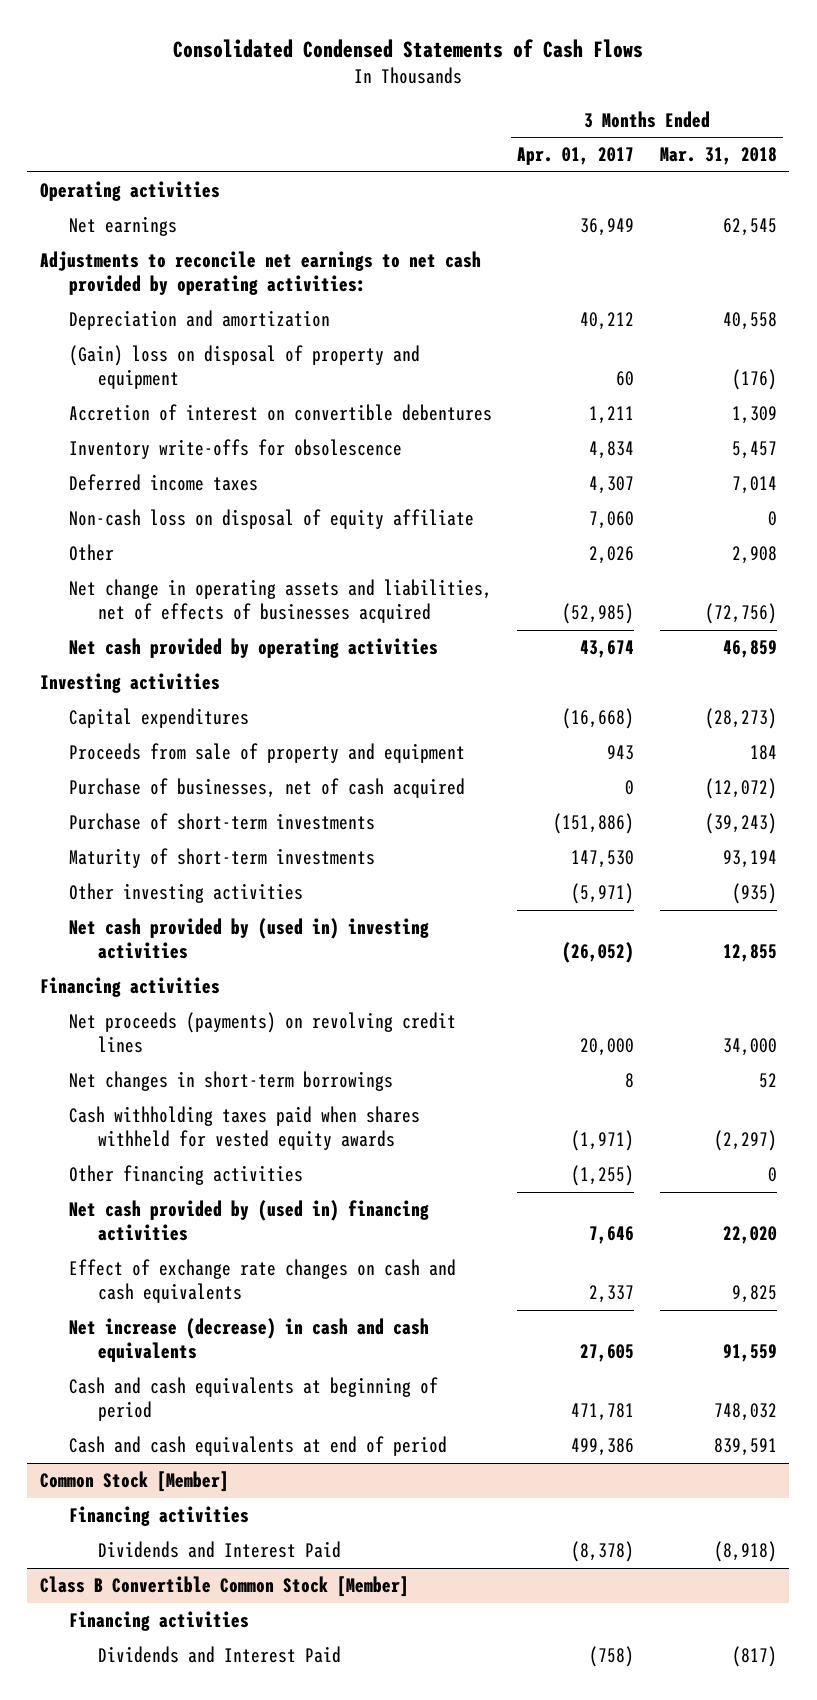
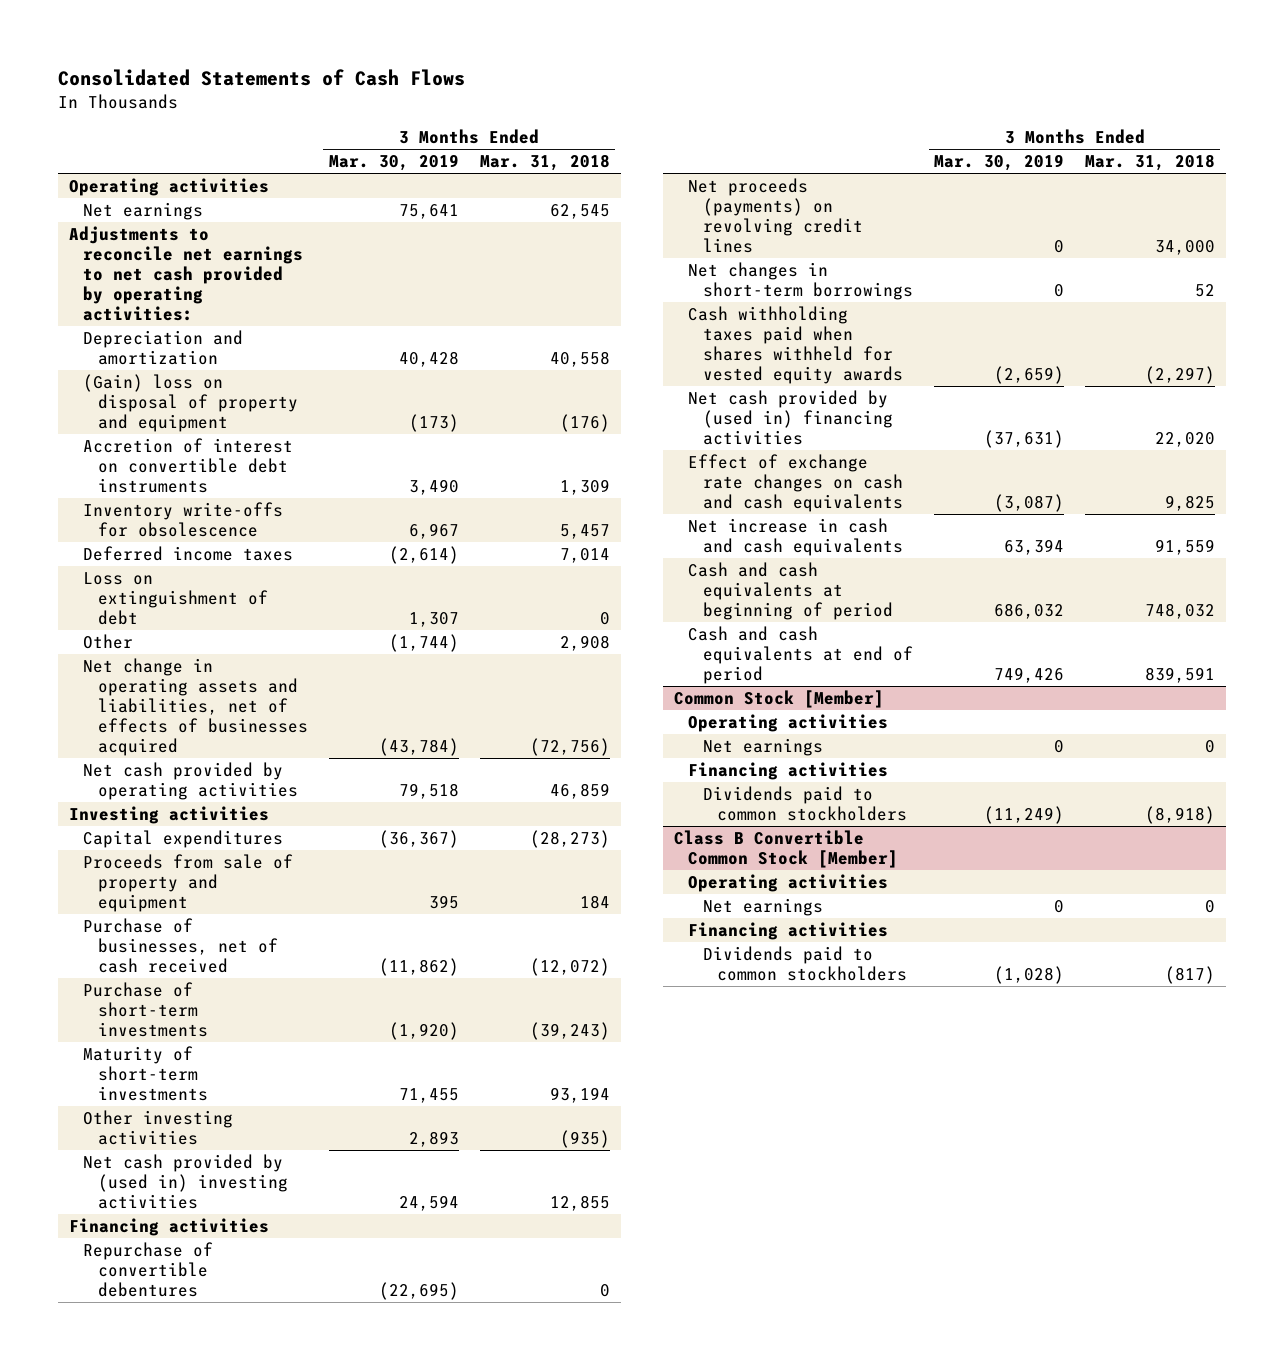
[173,39,644,59] Consolidated Condensed Statements of Cash Flows -> [58,68,466,86] Consolidated Statements of Cash Flows
[517,147,635,166] Apr. 01, 2017 -> none
none -> [328,154,459,172] Mar. 30, 2019
[69,404,493,422] Accretion of interest on convertible debentures -> [83,438,294,493] Accretion of interest on convertible debt instruments
[69,509,475,530] Non-cash loss on disposal of equity affiliate -> none
none -> [83,572,268,625] Loss on extinguishment of debt
[69,778,466,799] Purchase of businesses, net of cash acquired -> [83,918,278,973] Purchase of businesses, net of cash received
none -> [83,1242,214,1297] Repurchase of convertible debentures
[69,1165,304,1186] Other financing activities -> none
[69,1318,430,1363] Net increase (decrease) in cash and cash equivalents -> [688,518,903,556] Net increase in cash and cash equivalents
none -> [688,714,889,733] Operating activities
none -> [702,738,823,757] Net earnings
[98,1541,342,1559] Dividends and Interest Paid -> [702,786,908,821] Dividends paid to common stockholders
none -> [688,874,889,893] Operating activities
none -> [702,898,823,917] Net earnings
[98,1646,342,1664] Dividends and Interest Paid -> [702,946,908,981] Dividends paid to common stockholders

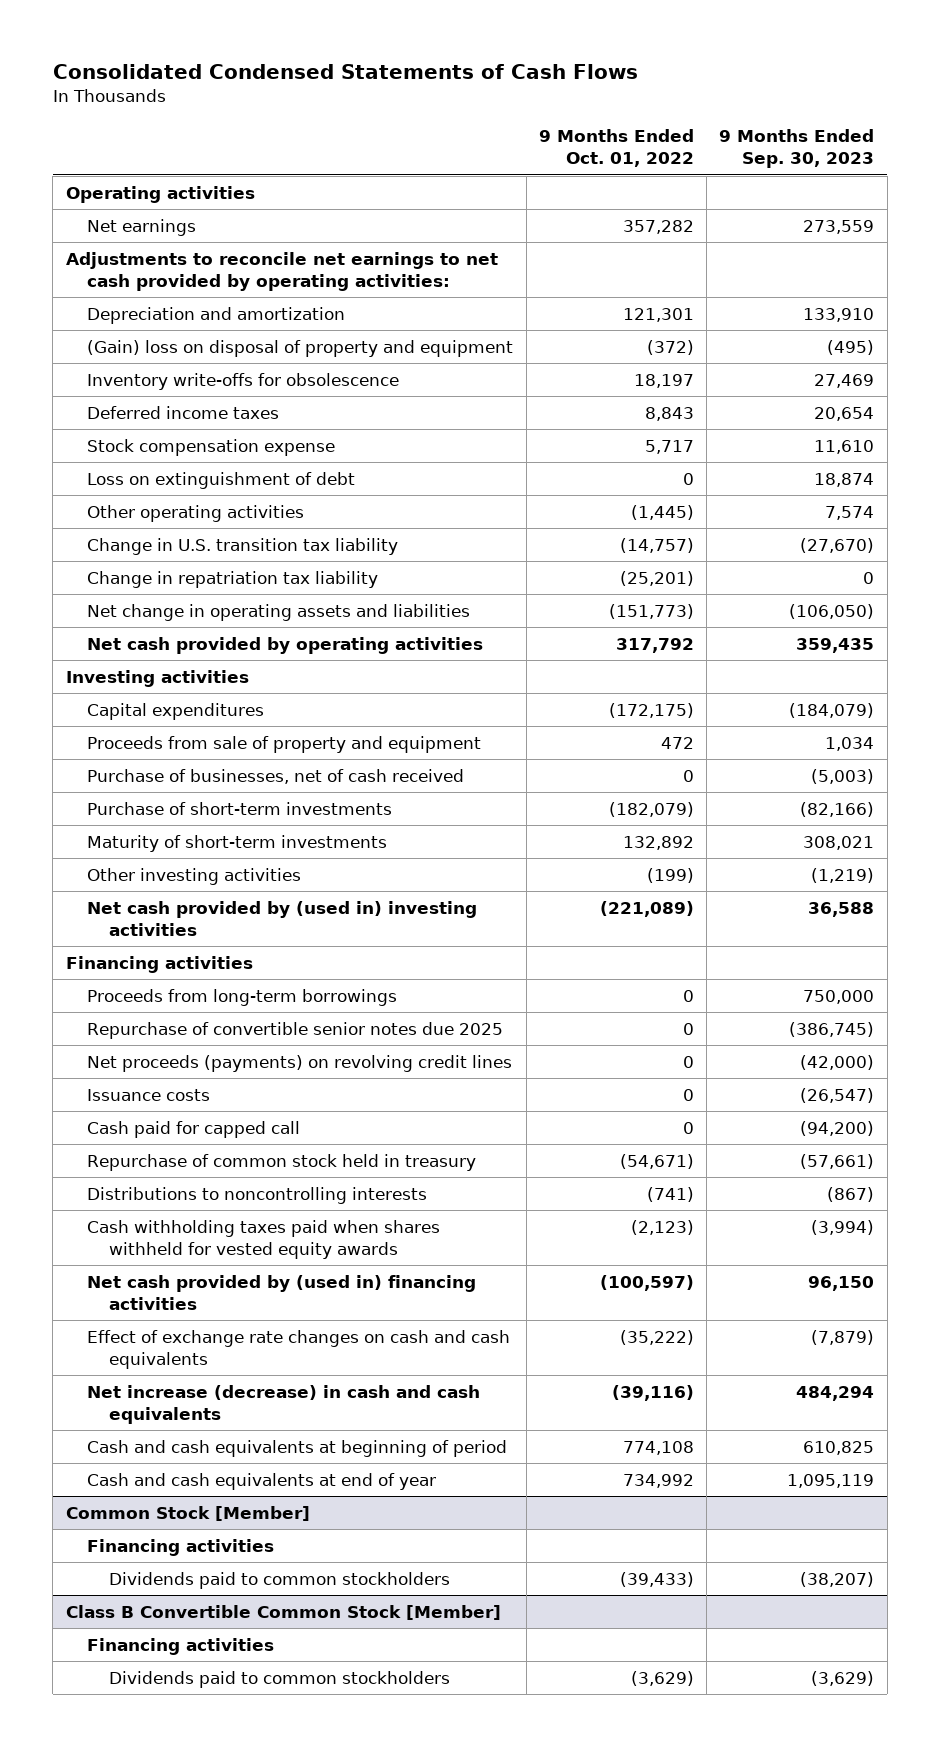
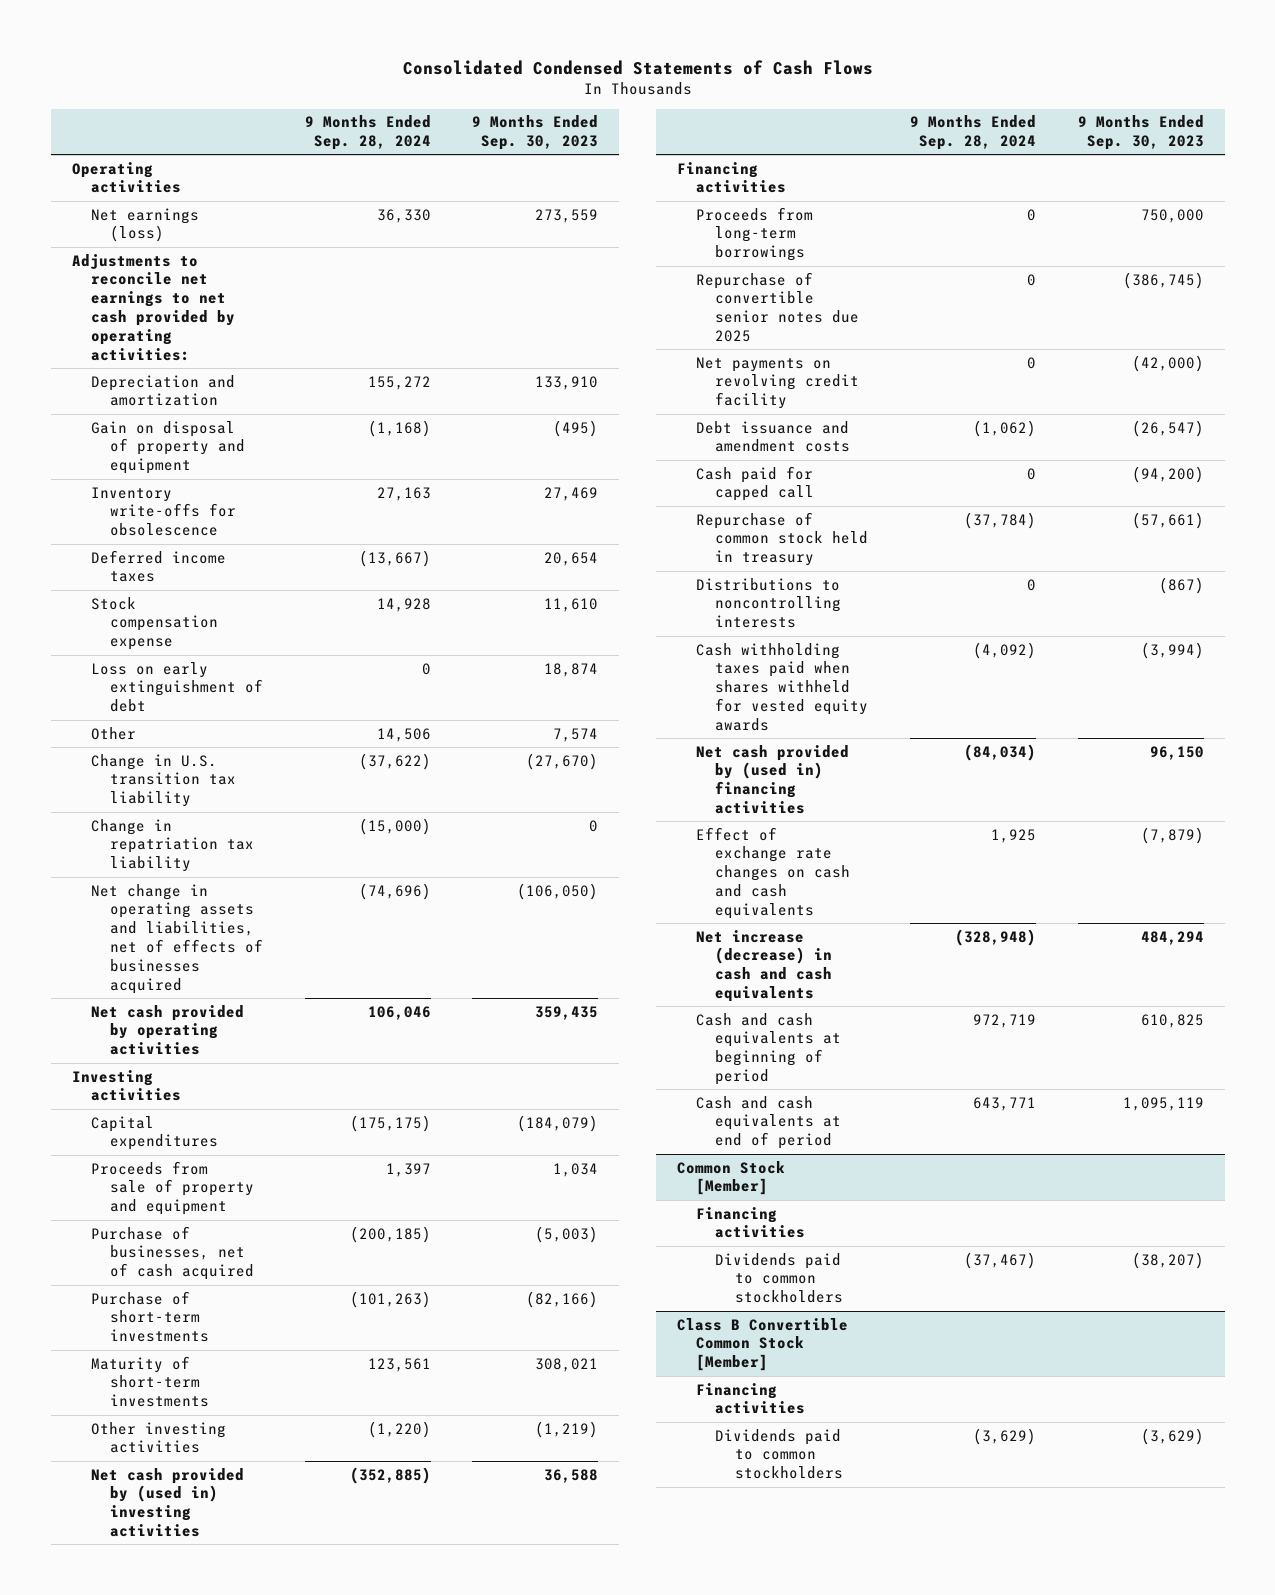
[538,129,694,168] 9 Months Ended Oct. 01, 2022 -> none
none -> [304,115,431,151] 9 Months Ended Sep. 28, 2024
[87,218,197,236] Net earnings -> [90,207,199,243] Net earnings (loss)
[87,339,514,357] (Gain) loss on disposal of property and equipment -> [90,420,245,475] Gain on disposal of property and equipment
[87,471,356,489] Loss on extinguishment of debt -> [90,661,263,713] Loss on early extinguishment of debt
[87,504,305,522] Other operating activities -> [90,726,136,740] Other
[87,603,471,621] Net change in operating assets and liabilities -> [90,883,263,994] Net change in operating assets and liabilities, net of effects of businesses acquired
[87,768,465,784] Purchase of businesses, net of cash received -> [90,1225,254,1281] Purchase of businesses, net of cash acquired
[87,1054,513,1072] Net proceeds (payments) on revolving credit lines -> [696,356,860,410] Net payments on revolving credit facility
[87,1088,211,1101] Issuance costs -> [696,420,851,453] Debt issuance and amendment costs
[87,1472,437,1490] Cash and cash equivalents at end of year -> [696,1095,842,1150] Cash and cash equivalents at end of period

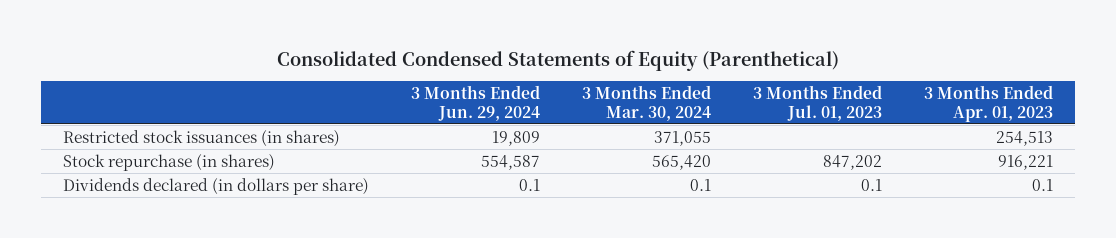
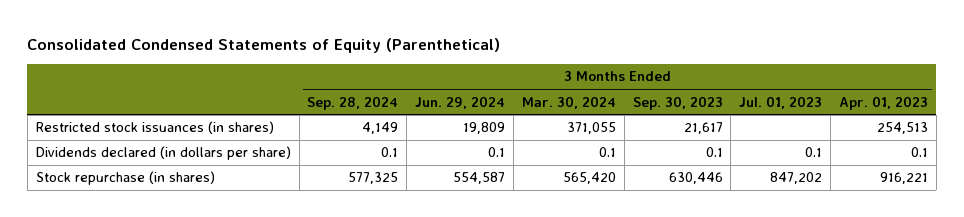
none -> [307,95,399,110] Sep. 28, 2024
none -> [632,95,723,110] Sep. 30, 2023
[62,153,275,171] Stock repurchase (in shares) -> [35,171,215,186] Stock repurchase (in shares)

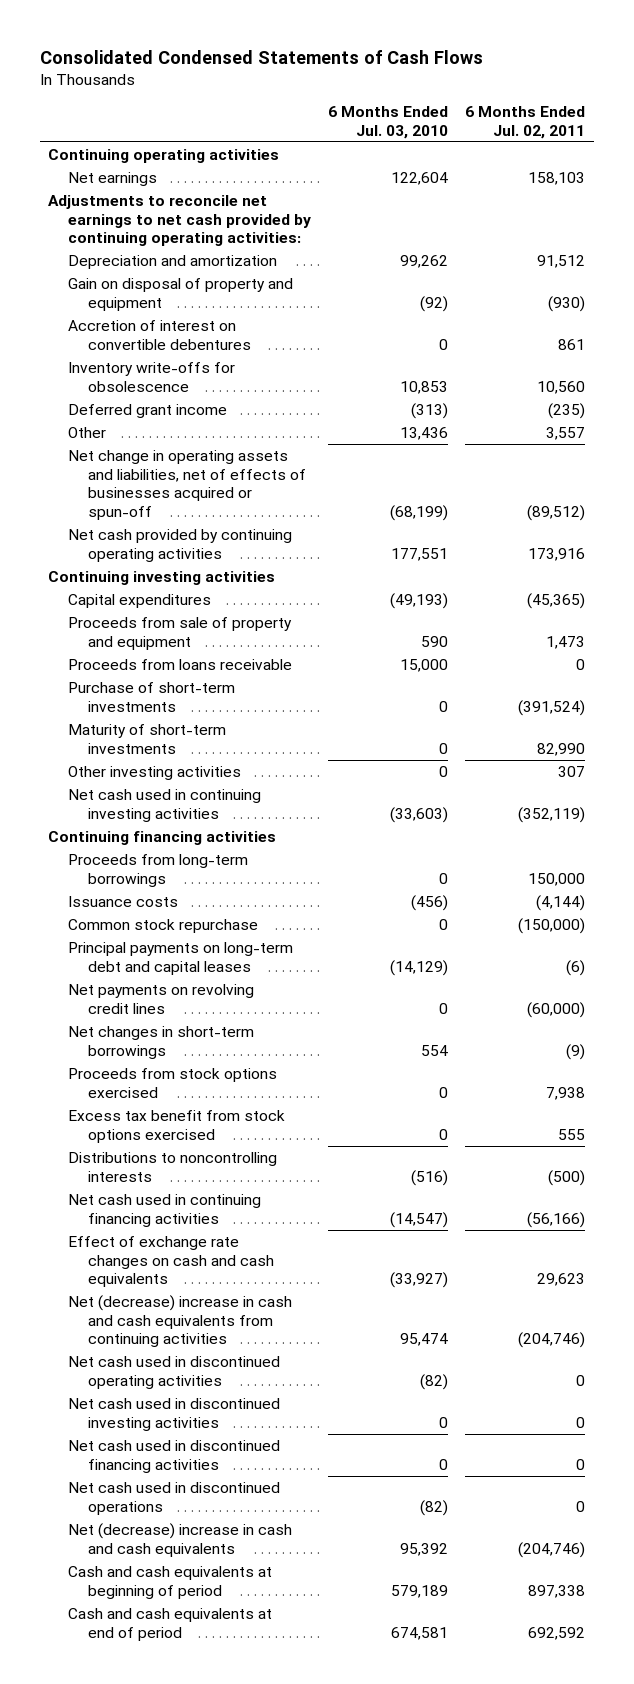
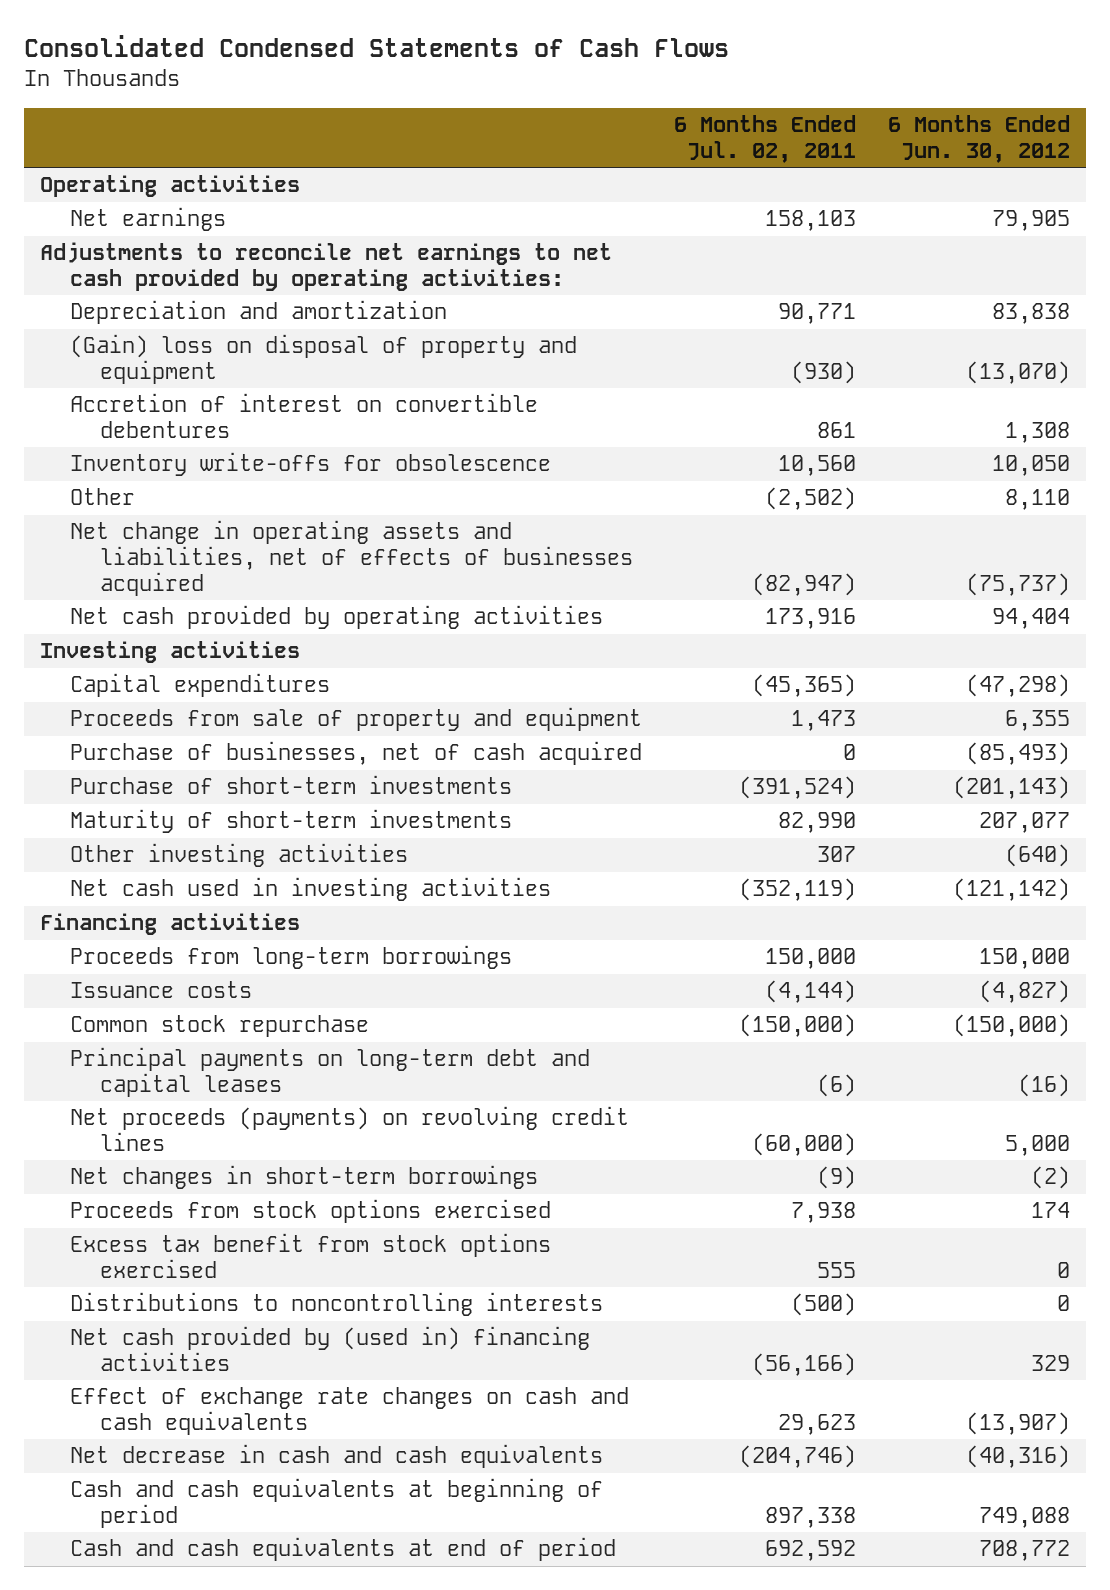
[328,106,449,139] 6 Months Ended Jul. 03, 2010 -> none
none -> [887,115,1070,163] 6 Months Ended Jun. 30, 2012
[48,149,280,164] Continuing operating activities -> [40,175,301,198] Operating activities
[48,195,312,247] Adjustments to reconcile net earnings to net cash provided by continuing operating activities: -> [40,242,613,292] Adjustments to reconcile net earnings to net cash provided by operating activities:
[537,255,586,269] 91,512 -> [777,303,856,325] 90,771
[68,278,294,311] Gain on disposal of property and equipment -> [69,334,577,385] (Gain) loss on disposal of property and equipment
[68,404,228,419] Deferred grant income -> none
[546,427,586,441] 3,557 -> [764,487,856,511] (2,502)
[68,450,306,520] Net change in operating assets and liabilities, net of effects of businesses acquired or spun-off -> [69,520,633,596] Net change in operating assets and liabilities, net of effects of businesses acquired
[527,504,586,521] (89,512) -> [751,572,856,596] (82,947)
[68,529,293,562] Net cash provided by continuing operating activities -> [69,605,603,630] Net cash provided by operating activities
[48,571,276,586] Continuing investing activities -> [40,641,301,664] Investing activities
[68,659,293,671] Proceeds from loans receivable -> none
none -> [69,741,642,766] Purchase of businesses, net of cash acquired
[68,789,262,822] Net cash used in continuing investing activities -> [69,877,551,902] Net cash used in investing activities
[48,831,277,846] Continuing financing activities -> [40,913,301,936] Financing activities
[68,984,255,1014] Net payments on revolving credit lines -> [69,1106,629,1152] Net proceeds (payments) on revolving credit lines
[68,1194,262,1227] Net cash used in continuing financing activities -> [69,1326,590,1372] Net cash provided by (used in) financing activities
[68,1356,281,1389] Net cash used in discontinued operating activities -> none
[68,1398,281,1431] Net cash used in discontinued investing activities -> none
[68,1440,281,1473] Net cash used in discontinued financing activities -> none
[68,1482,281,1515] Net cash used in discontinued operations -> none
[68,1523,293,1557] Net (decrease) increase in cash and cash equivalents -> none
[68,1295,293,1348] Net (decrease) increase in cash and cash equivalents from continuing activities -> [69,1444,603,1469] Net decrease in cash and cash equivalents

